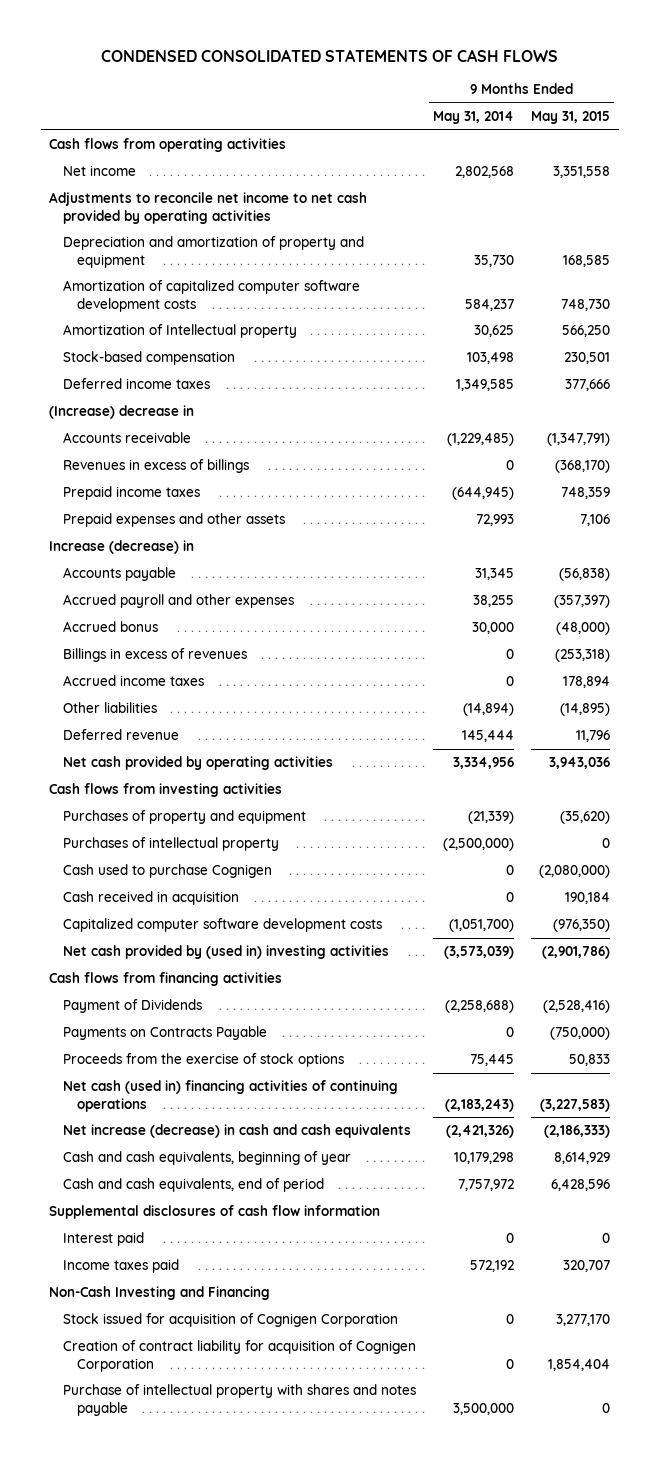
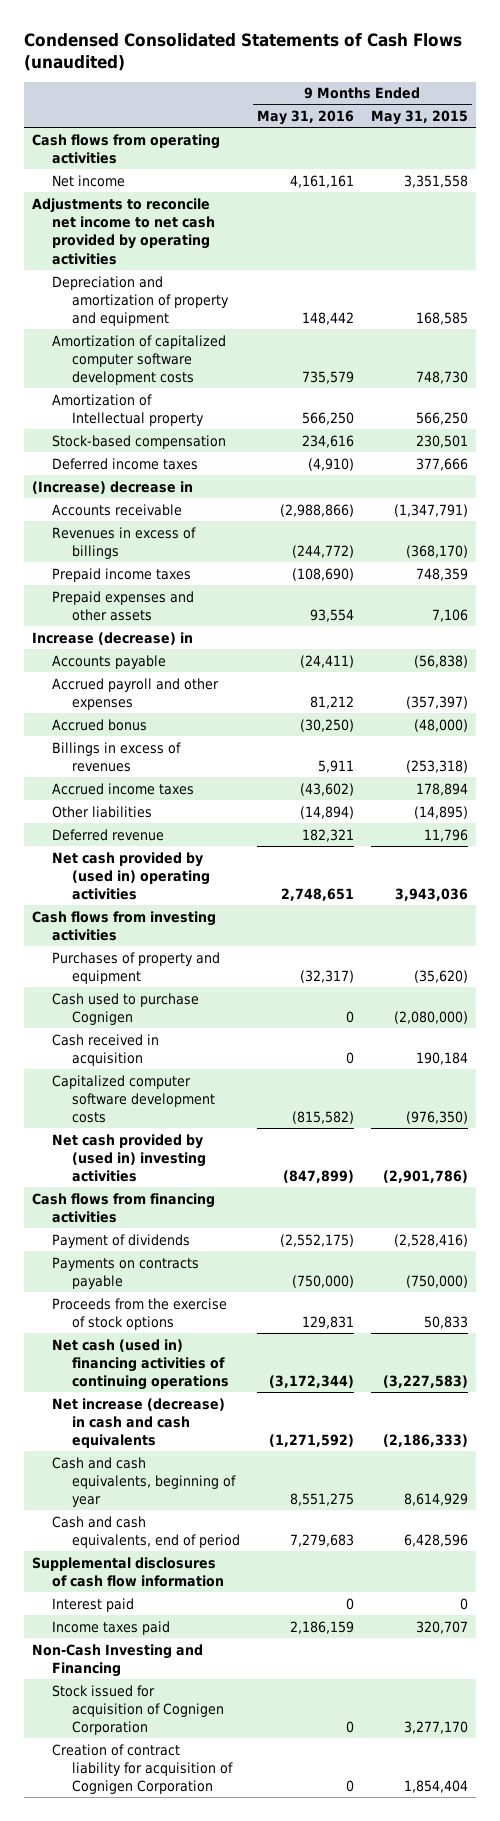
[100,49,558,63] CONDENSED CONSOLIDATED STATEMENTS OF CASH FLOWS -> [23,32,462,71] Condensed Consolidated Statements of Cash Flows (unaudited)
[433,110,515,124] May 31, 2014 -> none
none -> [256,110,354,126] May 31, 2016
[63,756,334,771] Net cash provided by operating activities -> [52,851,211,901] Net cash provided by (used in) operating activities
[63,837,280,852] Purchases of intellectual property -> none
[63,999,203,1014] Payment of Dividends -> [52,1233,191,1248] Payment of dividends
[63,1026,268,1041] Payments on Contracts Payable -> [52,1256,200,1289] Payments on contracts payable
[63,1384,417,1416] Purchase of intellectual property with shares and notes payable -> none

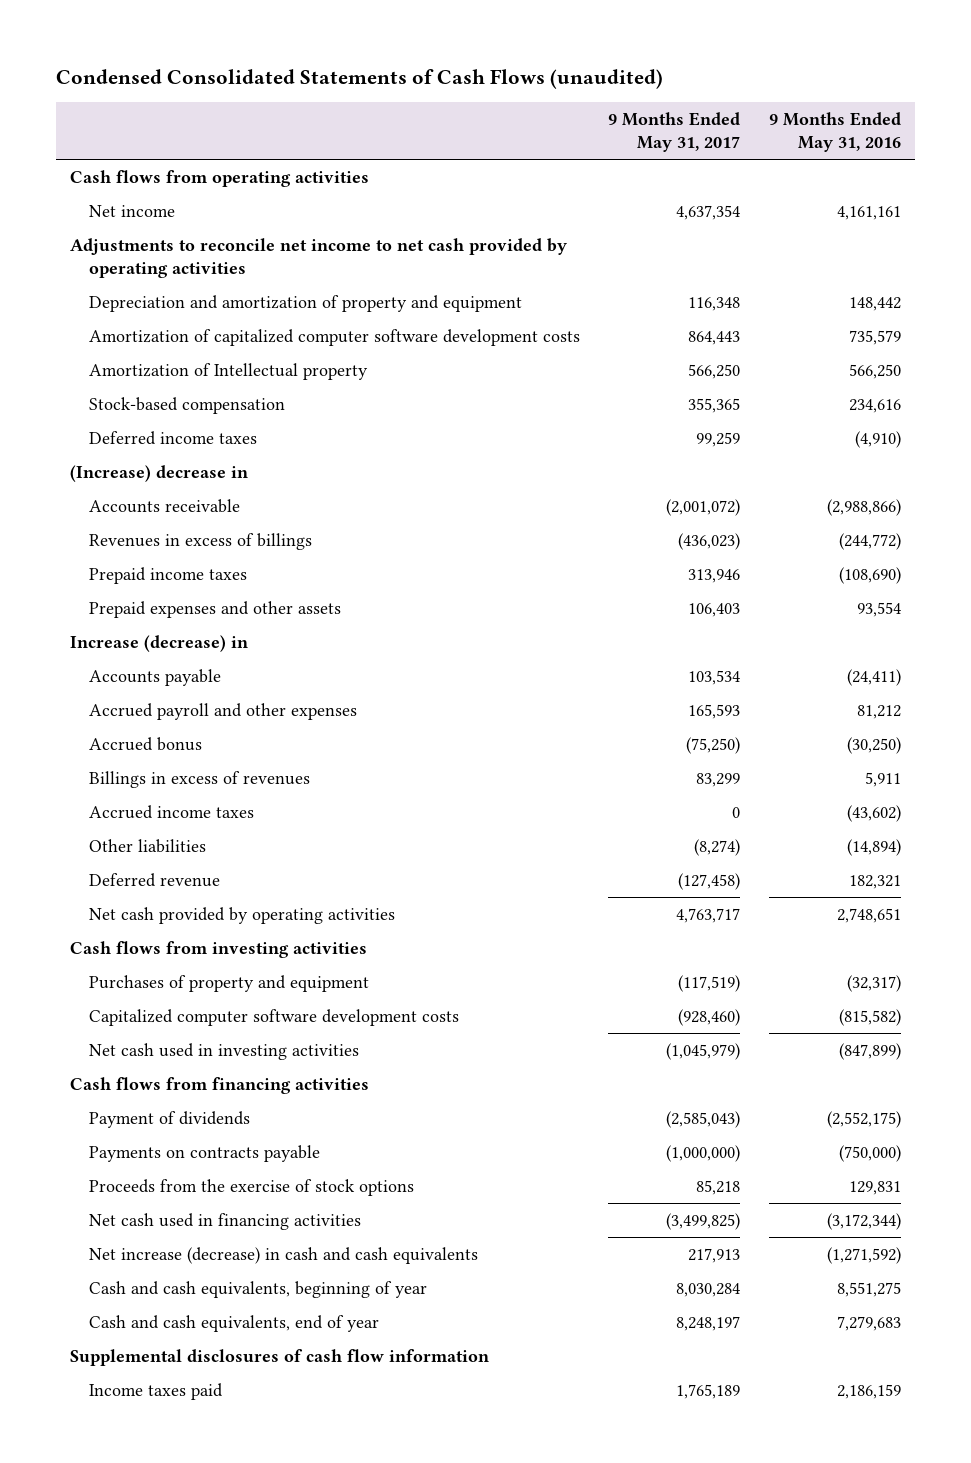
[370,110,468,126] May 31, 2015 -> none
none -> [608,112,741,153] 9 Months Ended May 31, 2017
[52,851,211,901] Net cash provided by (used in) operating activities -> [88,906,395,924] Net cash provided by operating activities
[52,992,200,1025] Cash used to purchase Cognigen -> none
[52,1033,160,1066] Cash received in acquisition -> none
[52,1133,207,1183] Net cash provided by (used in) investing activities -> [88,1042,359,1060] Net cash used in investing activities
[52,1338,230,1391] Net cash (used in) financing activities of continuing operations -> [88,1212,361,1230] Net cash used in financing activities
[52,1515,241,1548] Cash and cash equivalents, end of period -> [88,1314,379,1332] Cash and cash equivalents, end of year
[52,1597,135,1612] Interest paid -> none
[31,1643,203,1677] Non-Cash Investing and Financing -> none
[52,1684,225,1736] Stock issued for acquisition of Cognigen Corporation -> none
[52,1743,234,1795] Creation of contract liability for acquisition of Cognigen Corporation -> none

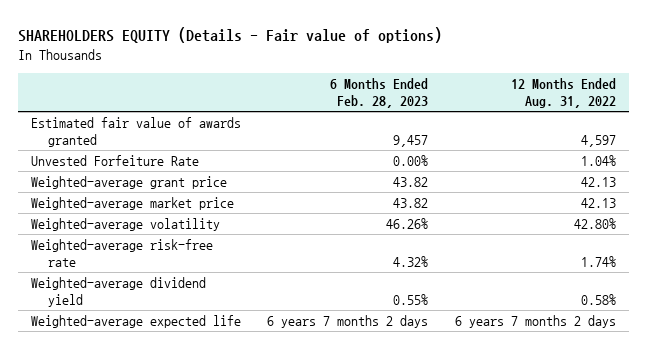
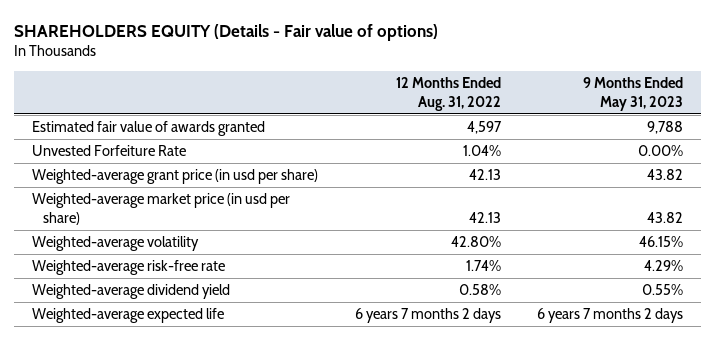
[330,77,429,109] 6 Months Ended Feb. 28, 2023 -> none
none -> [583,77,684,111] 9 Months Ended May 31, 2023
[30,176,227,190] Weighted-average grant price -> [32,169,319,185] Weighted-average grant price (in usd per share)
[30,197,234,211] Weighted-average market price -> [32,193,291,225] Weighted-average market price (in usd per share)

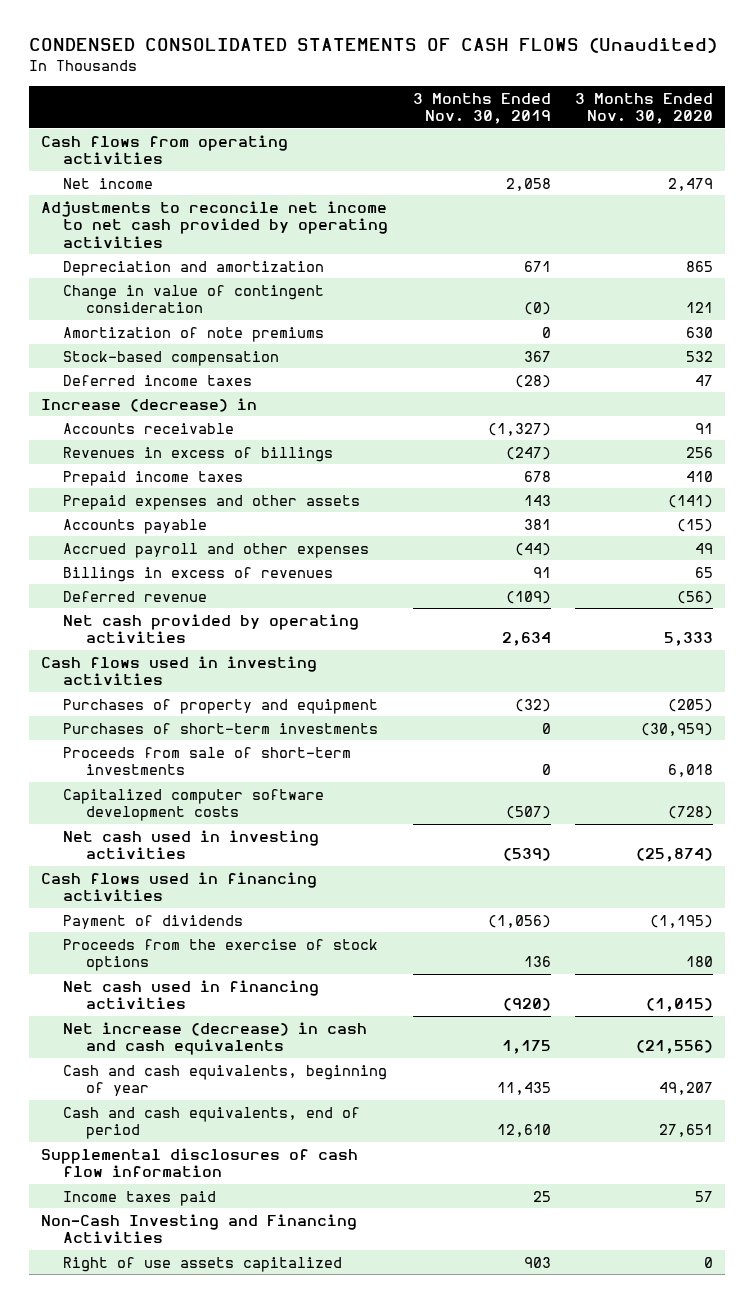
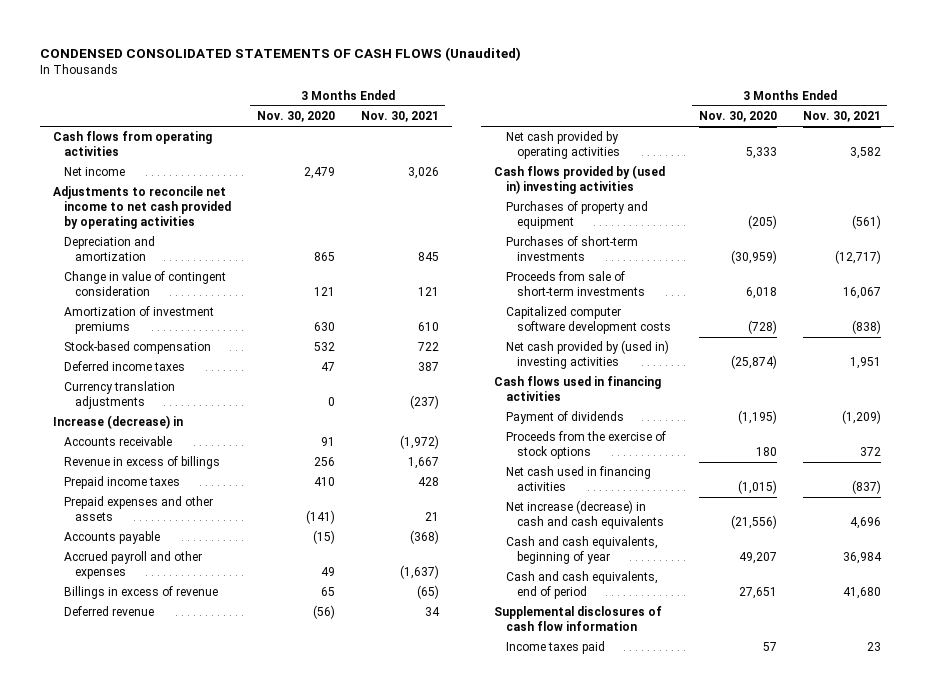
[412,92,551,125] 3 Months Ended Nov. 30, 2019 -> none
none -> [360,111,439,123] Nov. 30, 2021
[63,326,325,342] Amortization of note premiums -> [63,306,214,335] Amortization of investment premiums
none -> [63,381,175,410] Currency translation adjustments
[63,446,334,462] Revenues in excess of billings -> [63,456,220,470] Revenue in excess of billings
[63,566,334,582] Billings in excess of revenues -> [63,586,218,600] Billings in excess of revenue
[40,655,317,686] Cash flows used in investing activities -> [494,165,666,195] Cash flows provided by (used in) investing activities
[63,829,320,860] Net cash used in investing activities -> [505,340,669,370] Net cash provided by (used in) investing activities
[40,1213,357,1244] Non-Cash Investing and Financing Activities -> none
[63,1256,343,1272] Right of use assets capitalized -> none

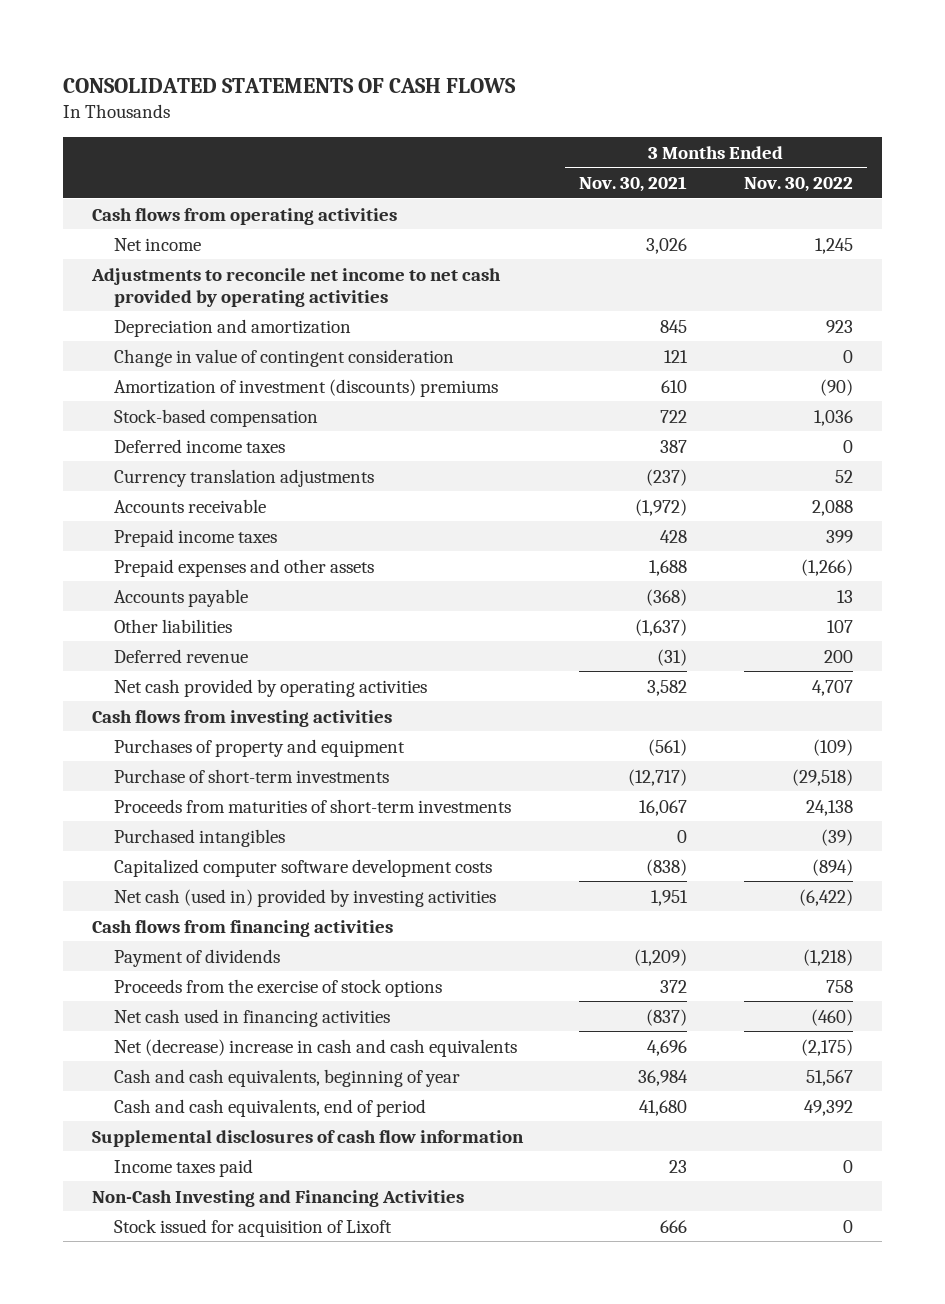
[39,46,521,61] CONDENSED CONSOLIDATED STATEMENTS OF CASH FLOWS (Unaudited) -> [63,77,517,93] CONSOLIDATED STATEMENTS OF CASH FLOWS
[256,111,335,123] Nov. 30, 2020 -> none
none -> [744,177,854,193] Nov. 30, 2022
[63,306,214,335] Amortization of investment premiums -> [114,378,499,397] Amortization of investment (discounts) premiums
[52,415,183,430] Increase (decrease) in -> none
[63,456,220,470] Revenue in excess of billings -> none
[424,512,439,522] 21 -> [649,559,688,576] 1,688
[63,586,218,600] Billings in excess of revenue -> none
[63,551,202,580] Accrued payroll and other expenses -> [114,618,233,633] Other liabilities
[424,607,440,617] 34 -> [657,648,688,666] (31)
[494,165,666,195] Cash flows provided by (used in) investing activities -> [91,709,392,727] Cash flows from investing activities
[505,236,638,262] Purchases of short-term investments -> [114,768,390,783] Purchase of short-term investments
[505,271,645,297] Proceeds from sale of short-term investments -> [114,798,512,813] Proceeds from maturities of short-term investments
none -> [114,828,286,847] Purchased intangibles
[505,340,669,370] Net cash provided by (used in) investing activities -> [114,888,497,907] Net cash (used in) provided by investing activities
[494,376,662,402] Cash flows used in financing activities -> [91,919,393,937] Cash flows from financing activities
[505,500,664,530] Net increase (decrease) in cash and cash equivalents -> [114,1038,518,1057] Net (decrease) increase in cash and cash equivalents
none -> [91,1189,464,1207] Non-Cash Investing and Financing Activities
none -> [114,1218,393,1237] Stock issued for acquisition of Lixoft

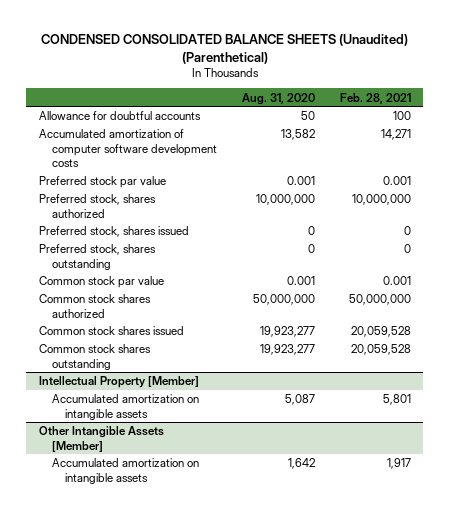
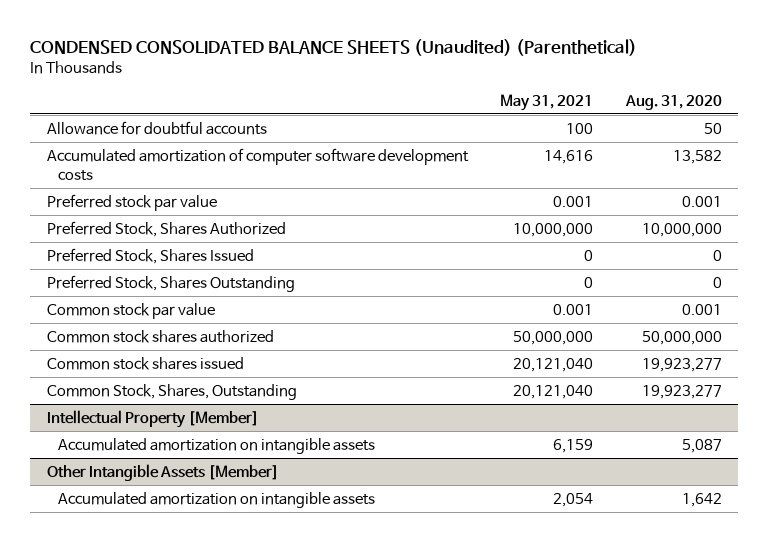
[339,92,411,104] Feb. 28, 2021 -> none
none -> [500,93,594,111] May 31, 2021
[38,194,156,218] Preferred stock, shares authorized -> [46,220,286,237] Preferred Stock, Shares Authorized
[38,226,189,238] Preferred stock, shares issued -> [46,247,254,264] Preferred Stock, Shares Issued
[38,244,156,270] Preferred stock, shares outstanding -> [46,274,295,292] Preferred Stock, Shares Outstanding
[38,344,151,370] Common stock shares outstanding -> [46,383,297,400] Common Stock, Shares, Outstanding

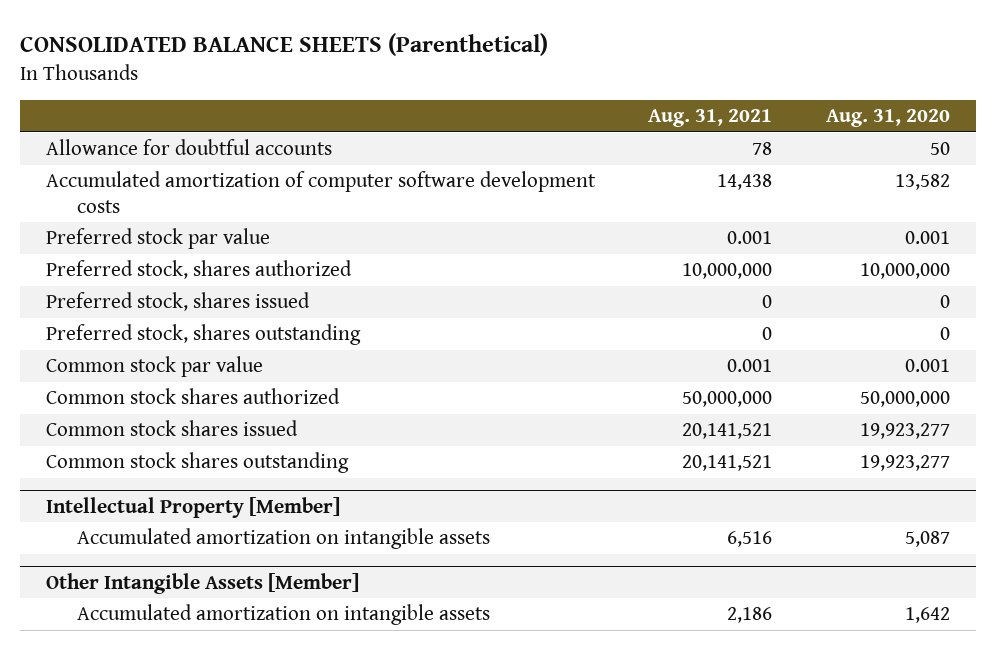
[30,38,638,56] CONDENSED CONSOLIDATED BALANCE SHEETS (Unaudited) (Parenthetical) -> [19,32,548,56] CONSOLIDATED BALANCE SHEETS (Parenthetical)
[500,93,594,111] May 31, 2021 -> none
none -> [648,109,773,128] Aug. 31, 2021
[46,220,286,237] Preferred Stock, Shares Authorized -> [46,260,353,280] Preferred stock, shares authorized
[46,247,254,264] Preferred Stock, Shares Issued -> [46,292,311,312] Preferred stock, shares issued
[46,274,295,292] Preferred Stock, Shares Outstanding -> [46,324,362,346] Preferred stock, shares outstanding
[46,383,297,400] Common Stock, Shares, Outstanding -> [46,452,350,474] Common stock shares outstanding

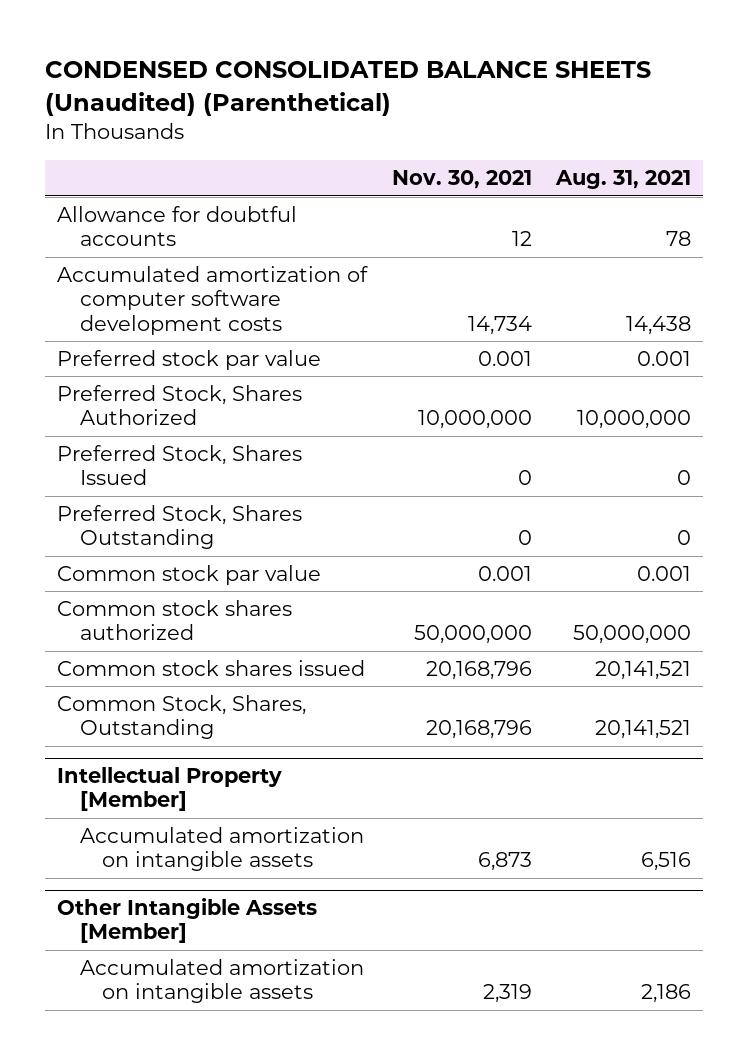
[19,32,548,56] CONSOLIDATED BALANCE SHEETS (Parenthetical) -> [45,60,652,116] CONDENSED CONSOLIDATED BALANCE SHEETS (Unaudited) (Parenthetical)
[825,109,950,128] Aug. 31, 2020 -> none
none -> [391,170,532,190] Nov. 30, 2021
[46,260,353,280] Preferred stock, shares authorized -> [57,385,303,426] Preferred Stock, Shares Authorized
[46,292,311,312] Preferred stock, shares issued -> [57,445,303,486] Preferred Stock, Shares Issued
[46,324,362,346] Preferred stock, shares outstanding -> [57,505,303,550] Preferred Stock, Shares Outstanding
[46,452,350,474] Common stock shares outstanding -> [57,695,307,740] Common Stock, Shares, Outstanding

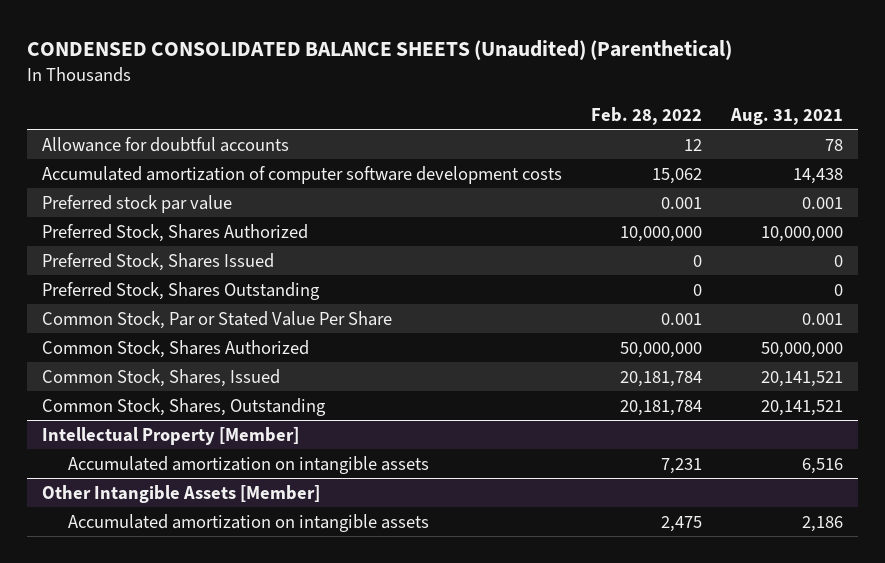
[391,170,532,190] Nov. 30, 2021 -> none
none -> [591,106,703,125] Feb. 28, 2022
[57,565,322,586] Common stock par value -> [41,310,392,329] Common Stock, Par or Stated Value Per Share
[57,600,293,641] Common stock shares authorized -> [41,339,309,358] Common Stock, Shares Authorized
[57,660,366,677] Common stock shares issued -> [41,368,280,387] Common Stock, Shares, Issued

